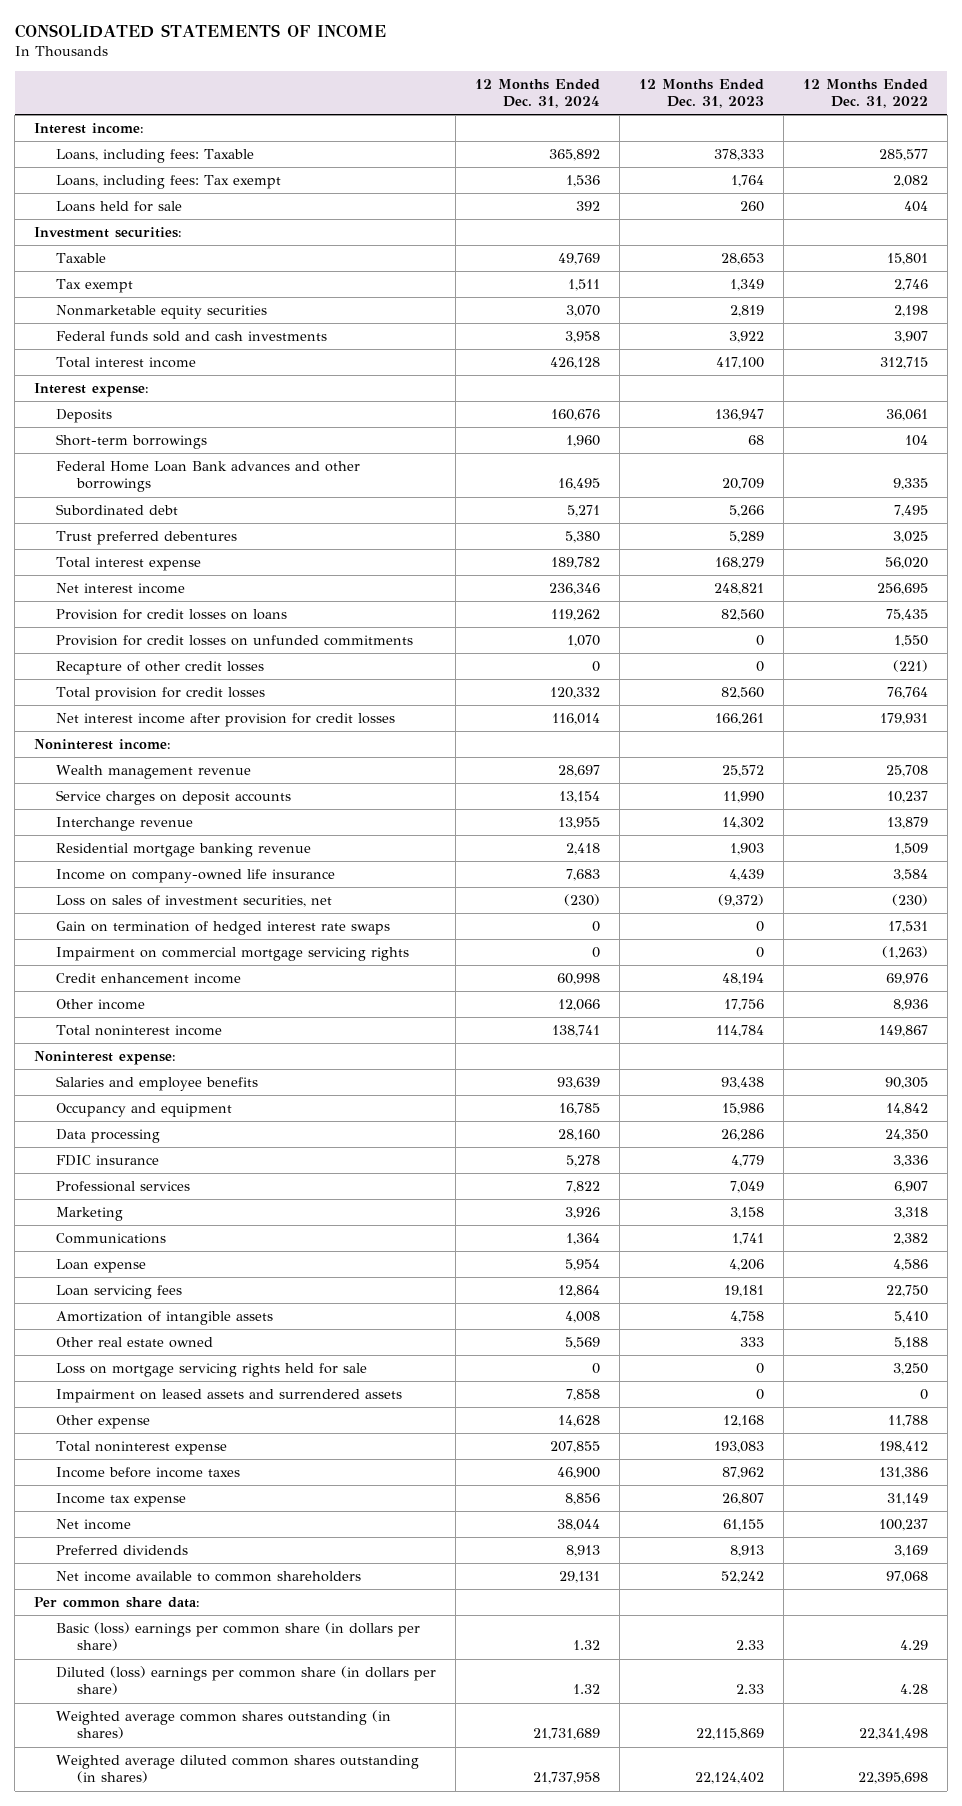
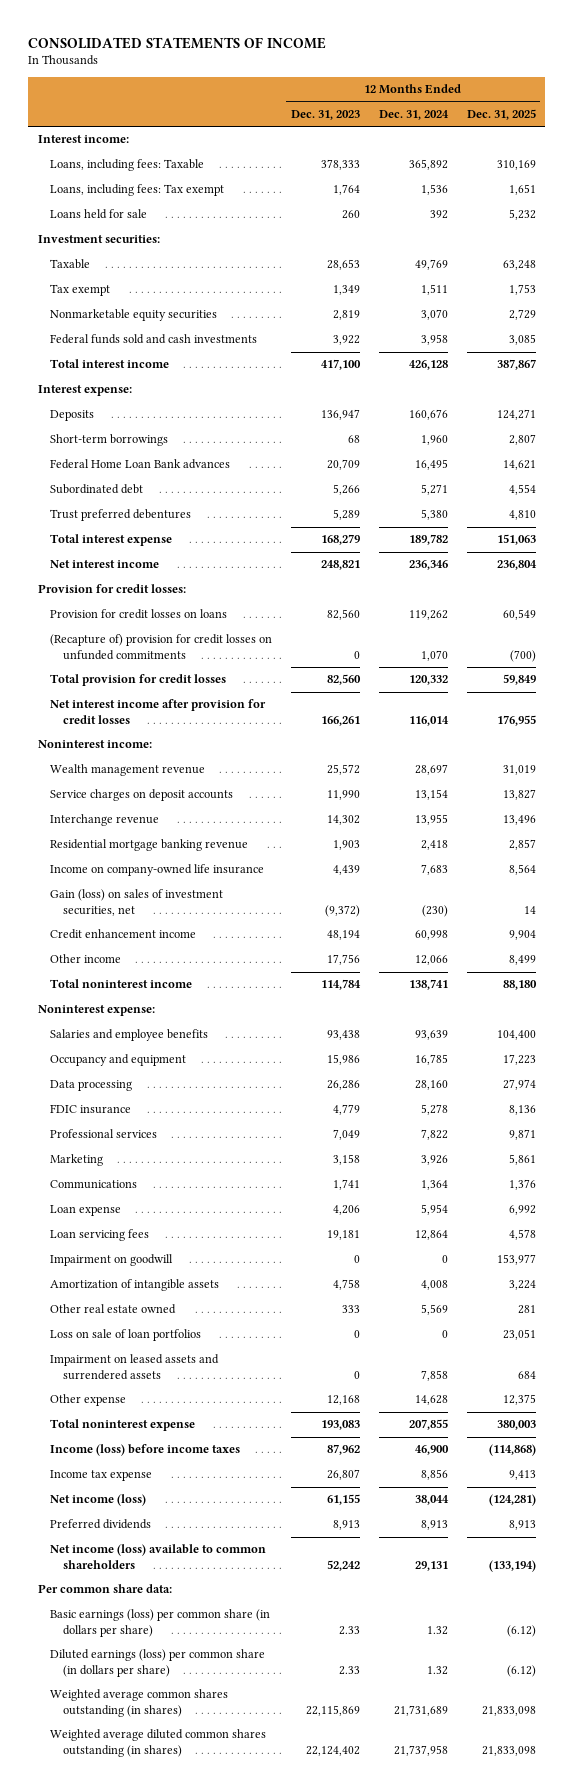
[802,78,928,109] 12 Months Ended Dec. 31, 2022 -> none
none -> [466,109,536,121] Dec. 31, 2025
[55,461,360,493] Federal Home Loan Bank advances and other borrowings -> [50,459,231,470] Federal Home Loan Bank advances
none -> [37,584,186,594] Provision for credit losses:
[55,635,413,647] Provision for credit losses on unfunded commitments -> none
[55,661,264,676] Recapture of other credit losses -> [50,634,273,660] (Recapture of) provision for credit losses on unfunded commitments
[591,661,600,673] 0 -> [420,649,448,661] 1,070
[55,921,390,936] Gain on termination of hedged interest rate swaps -> none
[55,947,409,962] Impairment on commercial mortgage servicing rights -> none
[55,895,332,908] Loss on sales of investment securities, net -> [50,889,224,916] Gain (loss) on sales of investment securities, net
none -> [50,1254,174,1267] Impairment on goodwill
[55,1363,367,1378] Loss on mortgage servicing rights held for sale -> none
none -> [50,1329,202,1342] Loss on sale of loan portfolios
[55,1467,240,1479] Income before income taxes -> [50,1444,241,1457] Income (loss) before income taxes
[55,1519,131,1531] Net income -> [50,1494,147,1507] Net income (loss)
[55,1571,361,1583] Net income available to common shareholders -> [50,1544,267,1569] Net income (loss) available to common shareholders
[55,1622,420,1652] Basic (loss) earnings per common share (in dollars per share) -> [50,1609,271,1637] Basic earnings (loss) per common share (in dollars per share)
[55,1666,436,1696] Diluted (loss) earnings per common share (in dollars per share) -> [50,1649,266,1677] Diluted earnings (loss) per common share (in dollars per share)

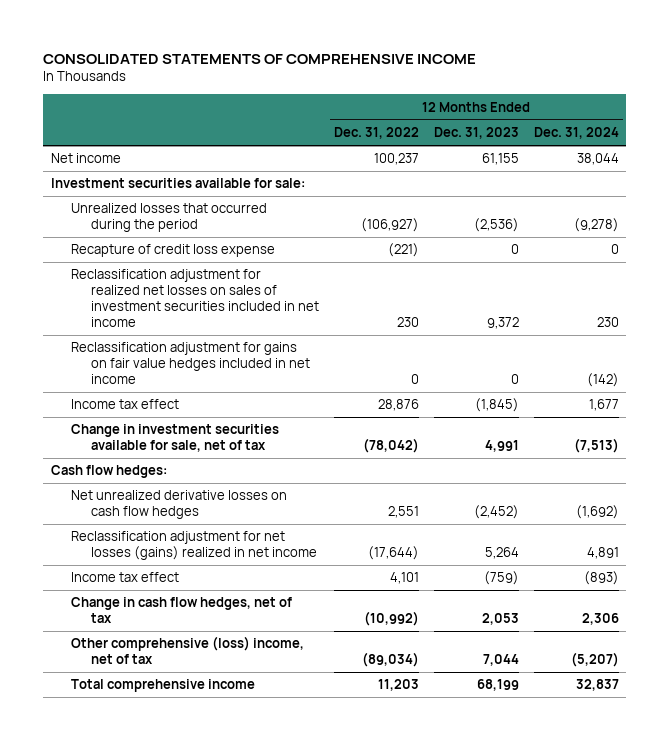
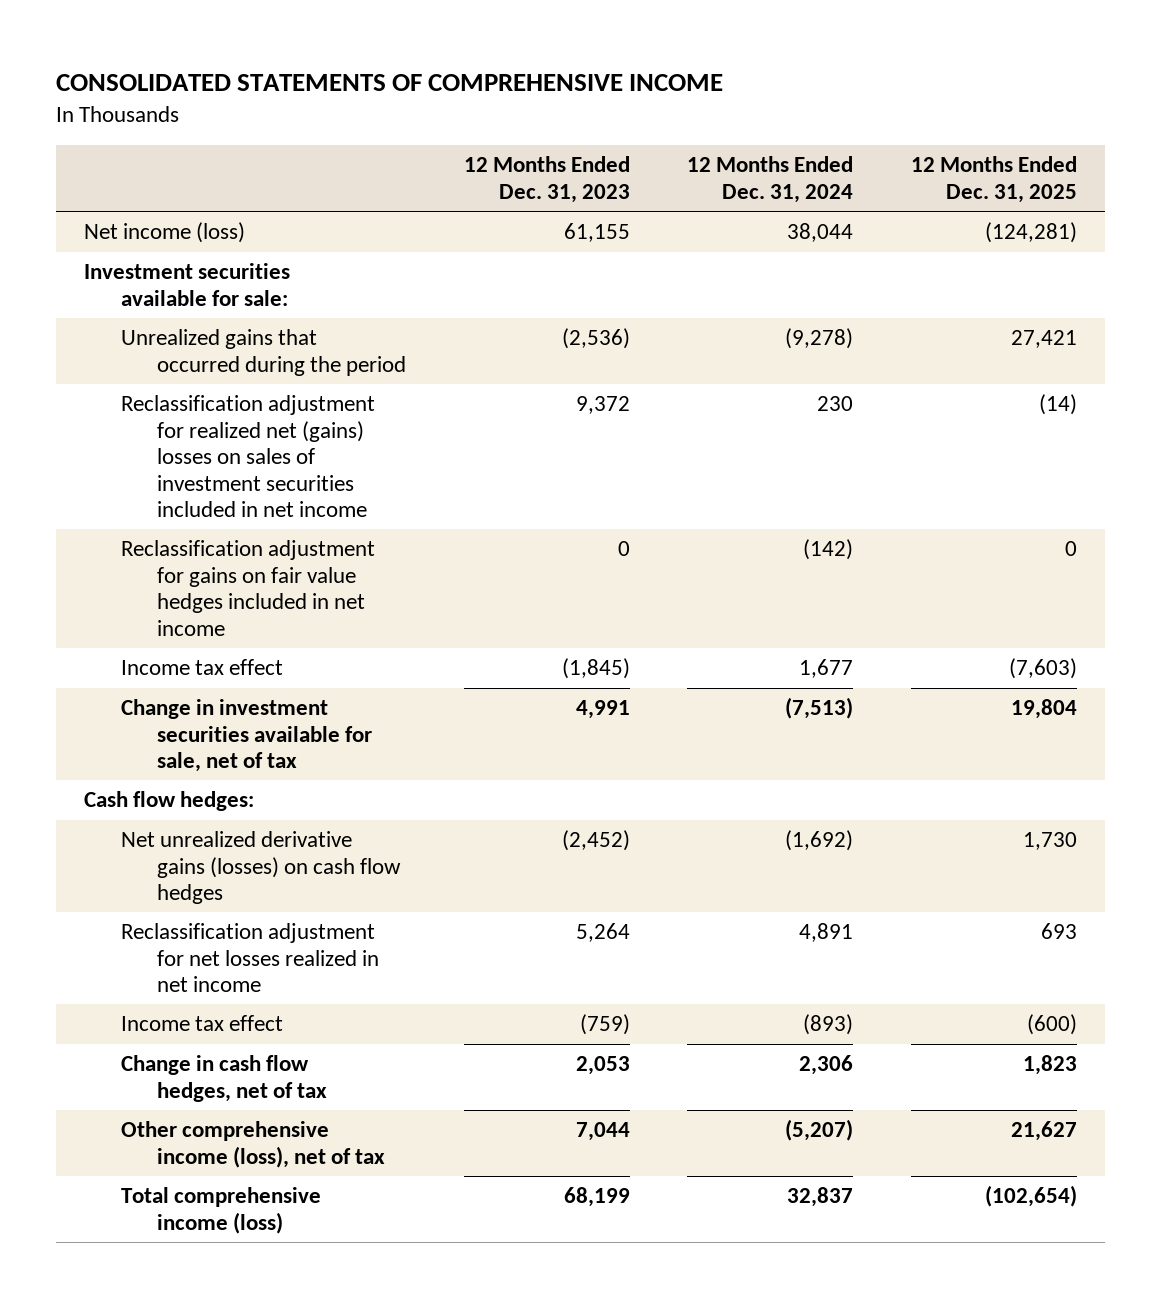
[333,127,419,140] Dec. 31, 2022 -> none
none -> [910,156,1077,203] 12 Months Ended Dec. 31, 2025
[50,153,121,164] Net income -> [84,222,246,244] Net income (loss)
[70,244,275,258] Recapture of credit loss expense -> none
[70,203,267,233] Unrealized losses that occurred during the period -> [120,329,407,376] Unrealized gains that occurred during the period
[70,269,319,327] Reclassification adjustment for realized net losses on sales of investment securities included in net income -> [120,395,375,518] Reclassification adjustment for realized net (gains) losses on sales of investment securities included in net income
[70,490,287,520] Net unrealized derivative losses on cash flow hedges -> [120,831,402,905] Net unrealized derivative gains (losses) on cash flow hedges
[70,531,317,561] Reclassification adjustment for net losses (gains) realized in net income -> [120,923,380,993] Reclassification adjustment for net losses realized in net income
[70,636,304,665] Other comprehensive (loss) income, net of tax -> [120,1121,386,1168] Other comprehensive income (loss), net of tax
[70,679,255,693] Total comprehensive income -> [120,1187,321,1234] Total comprehensive income (loss)

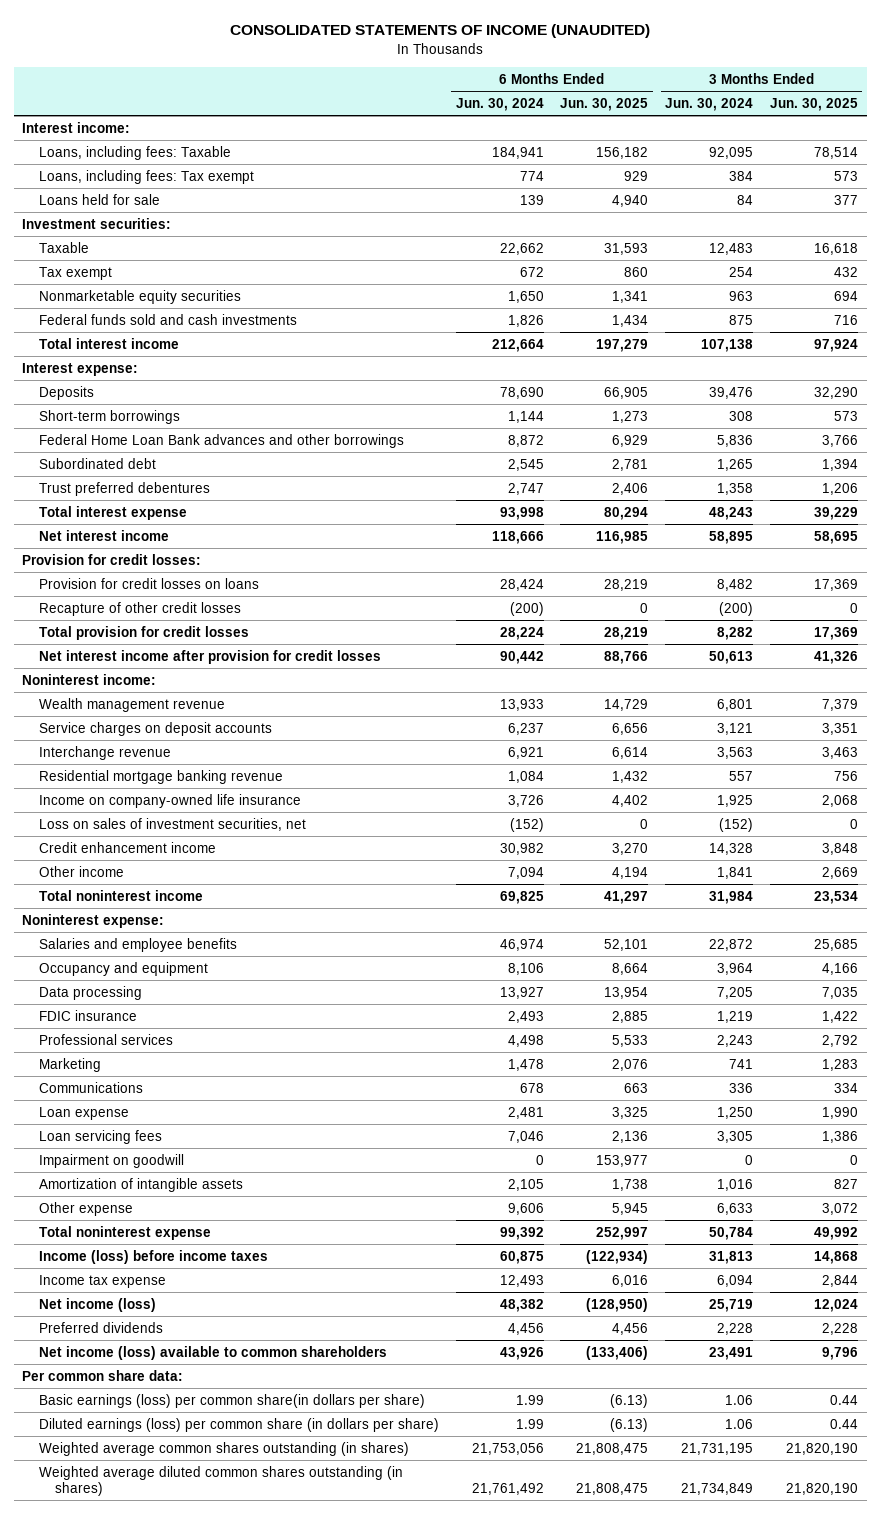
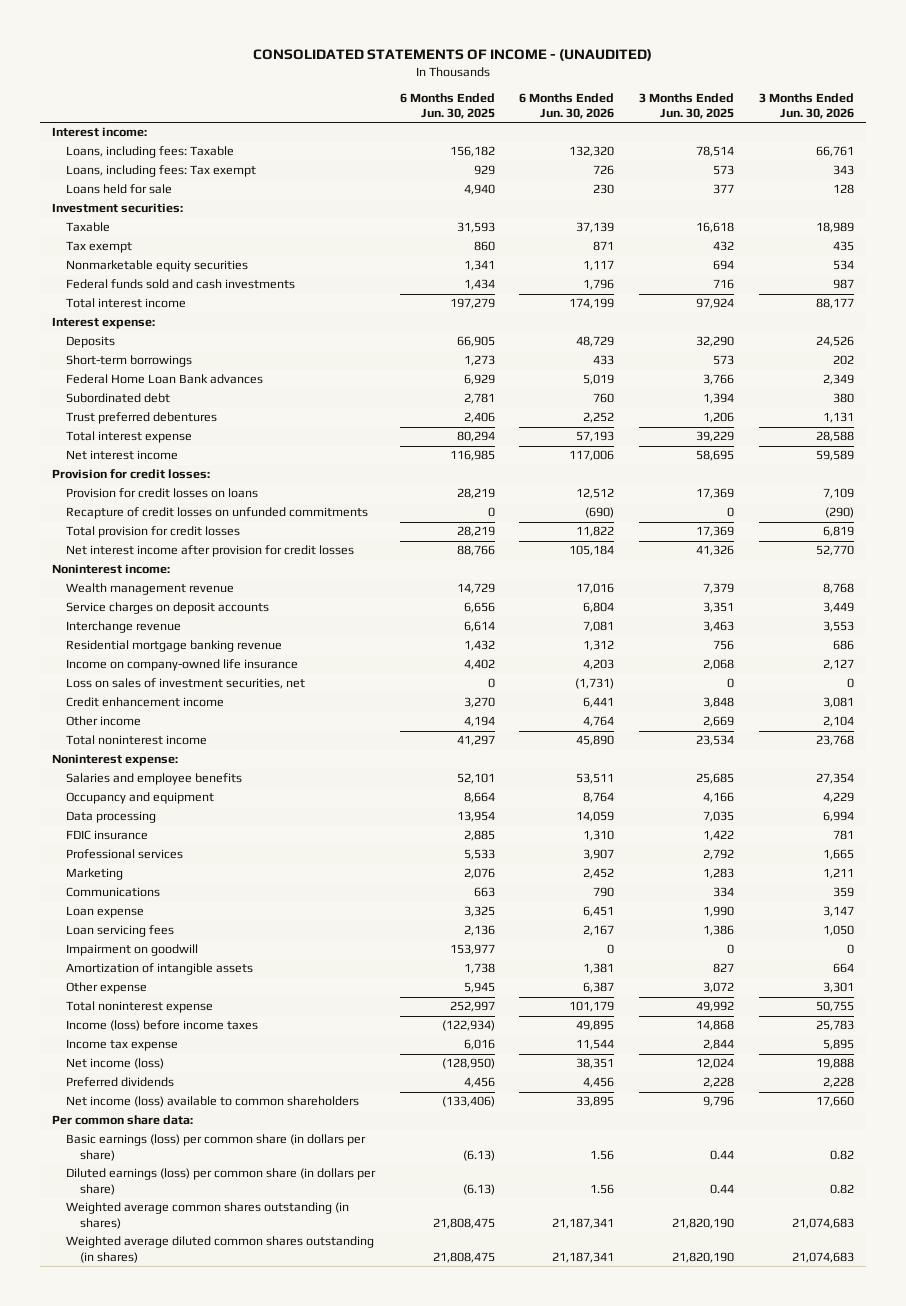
[230,24,651,39] CONSOLIDATED STATEMENTS OF INCOME (UNAUDITED) -> [252,49,652,62] CONSOLIDATED STATEMENTS OF INCOME - (UNAUDITED)
[455,98,544,112] Jun. 30, 2024 -> none
[665,98,754,112] Jun. 30, 2024 -> none
none -> [519,93,615,120] 6 Months Ended Jun. 30, 2026
none -> [758,93,854,120] 3 Months Ended Jun. 30, 2026
[38,433,404,448] Federal Home Loan Bank advances and other borrowings -> [65,374,263,385] Federal Home Loan Bank advances
[38,601,241,616] Recapture of other credit losses -> [65,507,368,520] Recapture of credit losses on unfunded commitments
[38,1393,425,1408] Basic earnings (loss) per common share(in dollars per share) -> [65,1134,366,1161] Basic earnings (loss) per common share (in dollars per share)

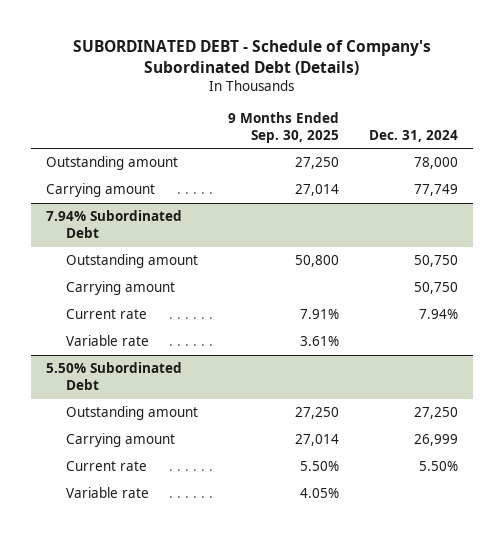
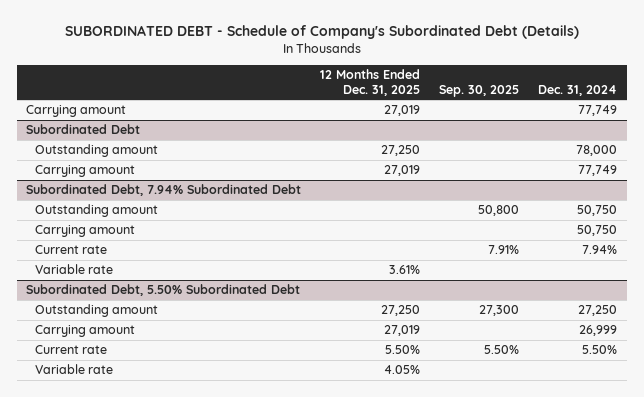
[228,111,340,143] 9 Months Ended Sep. 30, 2025 -> none
none -> [320,69,421,96] 12 Months Ended Dec. 31, 2025
none -> [439,84,520,97] Sep. 30, 2025
none -> [26,105,127,118] Carrying amount
none -> [26,124,141,135] Subordinated Debt
[46,210,183,239] 7.94% Subordinated Debt -> [26,184,302,197] Subordinated Debt, 7.94% Subordinated Debt
[46,362,183,391] 5.50% Subordinated Debt -> [26,284,301,297] Subordinated Debt, 5.50% Subordinated Debt

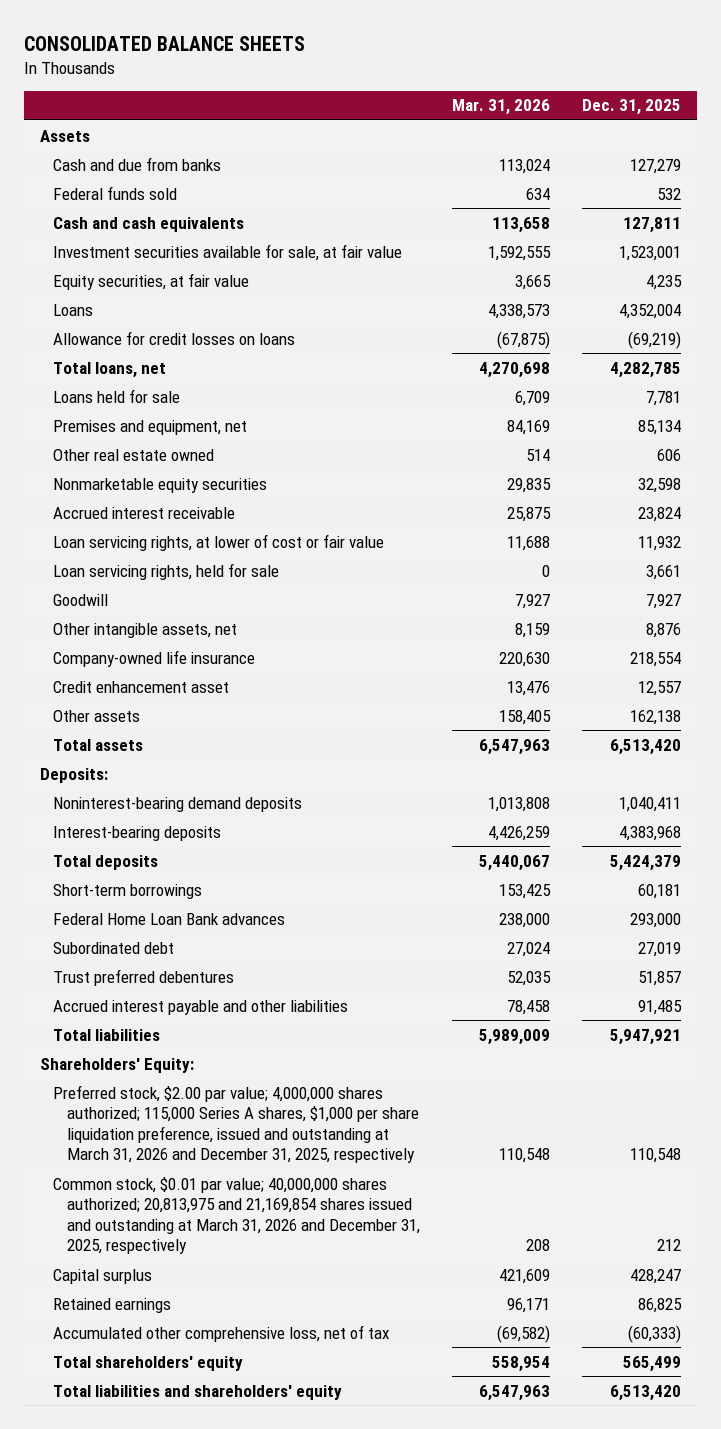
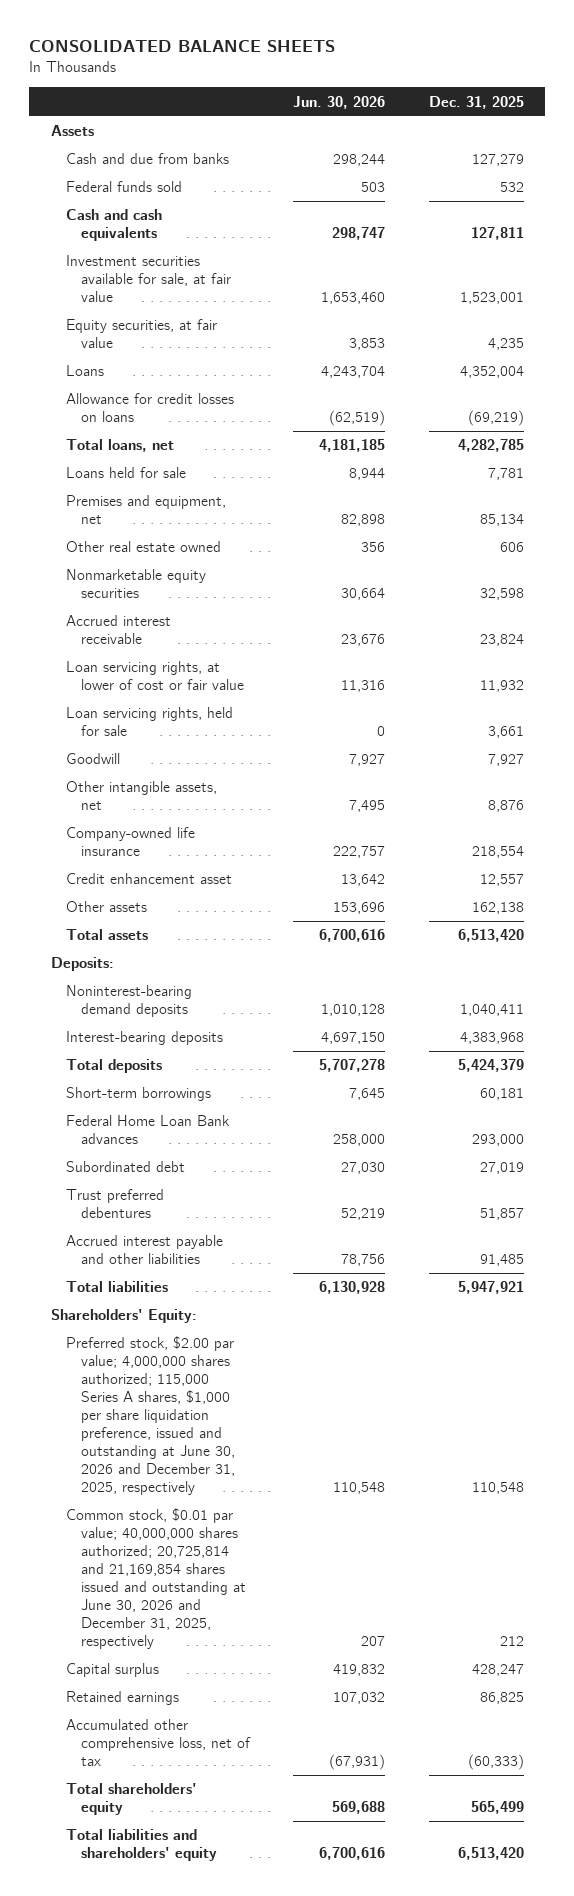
[451,99,550,116] Mar. 31, 2026 -> none
none -> [293,95,386,109] Jun. 30, 2026
[53,1084,419,1164] Preferred stock, $2.00 par value; 4,000,000 shares authorized; 115,000 Series A shares, $1,000 per share liquidation preference, issued and outstanding at March 31, 2026 and December 31, 2025, respectively -> [65,1336,235,1496] Preferred stock, $2.00 par value; 4,000,000 shares authorized; 115,000 Series A shares, $1,000 per share liquidation preference, issued and outstanding at June 30, 2026 and December 31, 2025, respectively
[53,1176,420,1255] Common stock, $0.01 par value; 40,000,000 shares authorized; 20,813,975 and 21,169,854 shares issued and outstanding at March 31, 2026 and December 31, 2025, respectively -> [65,1508,246,1650] Common stock, $0.01 par value; 40,000,000 shares authorized; 20,725,814 and 21,169,854 shares issued and outstanding at June 30, 2026 and December 31, 2025, respectively

